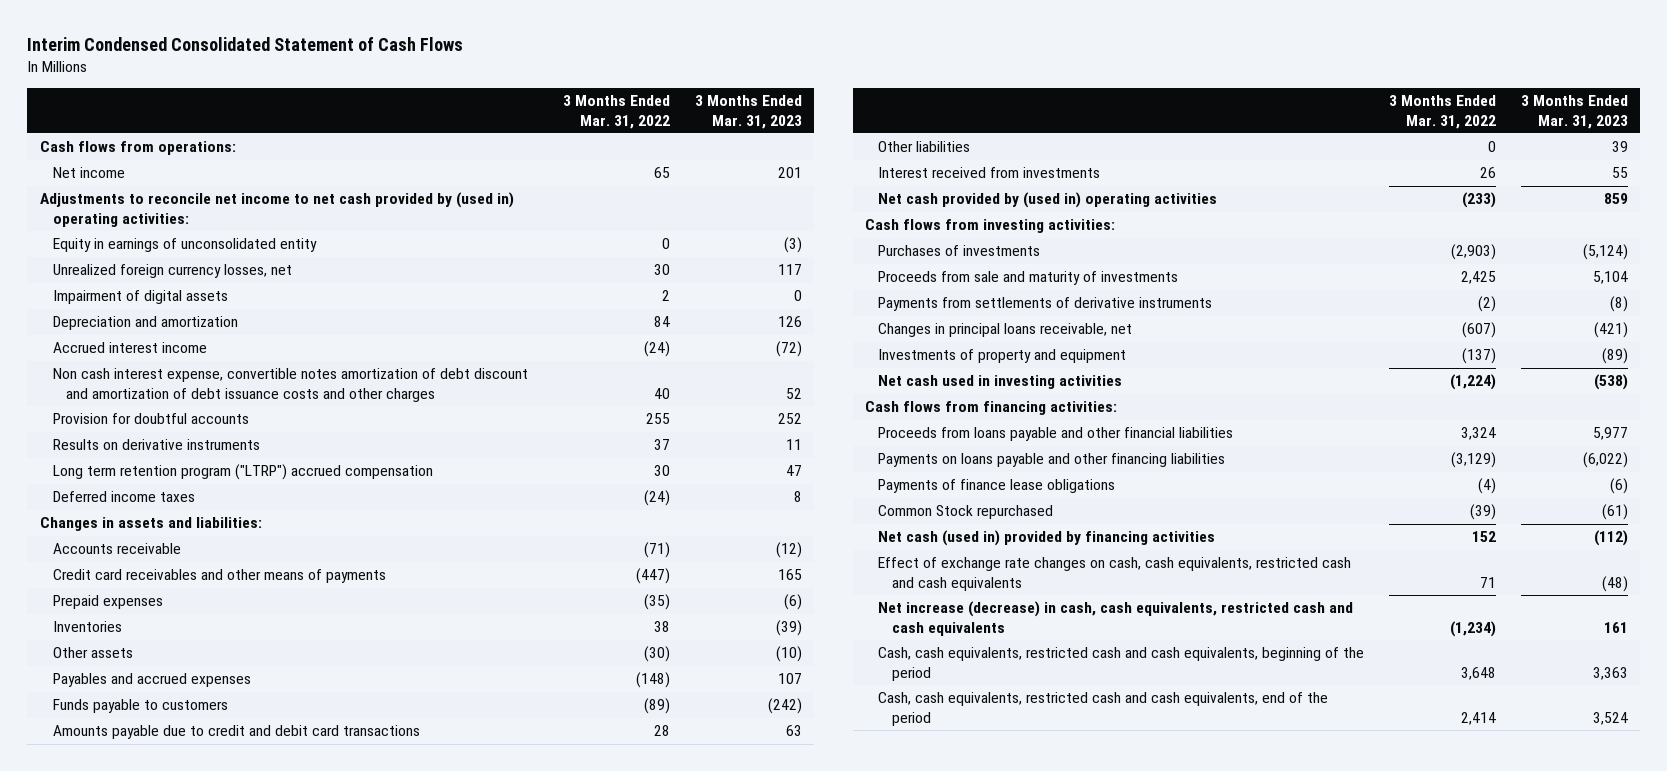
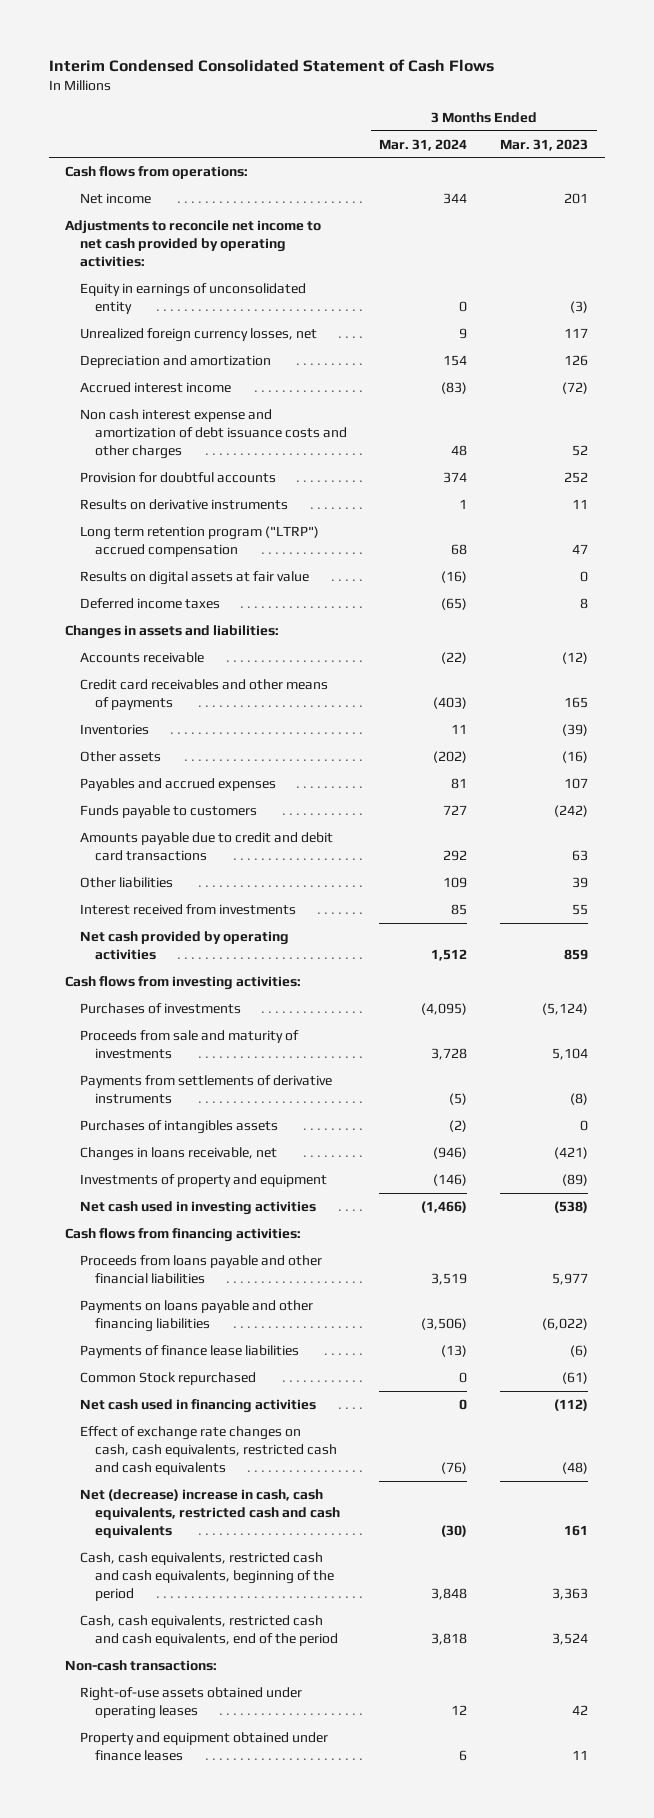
[563,95,671,129] 3 Months Ended Mar. 31, 2022 -> none
none -> [379,138,468,151] Mar. 31, 2024
[39,192,514,227] Adjustments to reconcile net income to net cash provided by (used in) operating activities: -> [65,220,322,267] Adjustments to reconcile net income to net cash provided by operating activities:
[52,290,228,305] Impairment of digital assets -> none
[52,368,528,402] Non cash interest expense, convertible notes amortization of debt discount and amortization of debt issuance costs and other charges -> [79,409,347,459] Non cash interest expense and amortization of debt issuance costs and other charges
none -> [79,571,309,586] Results on digital assets at fair value
[52,595,163,610] Prepaid expenses -> none
[776,646,803,663] (10) -> [562,751,589,764] (16)
[878,192,1218,209] Net cash provided by (used in) operating activities -> [79,931,289,960] Net cash provided by operating activities
none -> [79,1120,278,1135] Purchases of intangibles assets
[878,323,1133,338] Changes in principal loans receivable, net -> [79,1147,277,1162] Changes in loans receivable, net
[878,479,1116,494] Payments of finance lease obligations -> [79,1345,299,1359] Payments of finance lease liabilities
[878,530,1216,547] Net cash (used in) provided by financing activities -> [79,1399,316,1414] Net cash used in financing activities
[878,601,1354,636] Net increase (decrease) in cash, cash equivalents, restricted cash and cash equivalents -> [79,1489,340,1538] Net (decrease) increase in cash, cash equivalents, restricted cash and cash equivalents
none -> [65,1660,218,1672] Non-cash transactions:
none -> [79,1687,302,1719] Right-of-use assets obtained under operating leases
none -> [79,1732,328,1761] Property and equipment obtained under finance leases

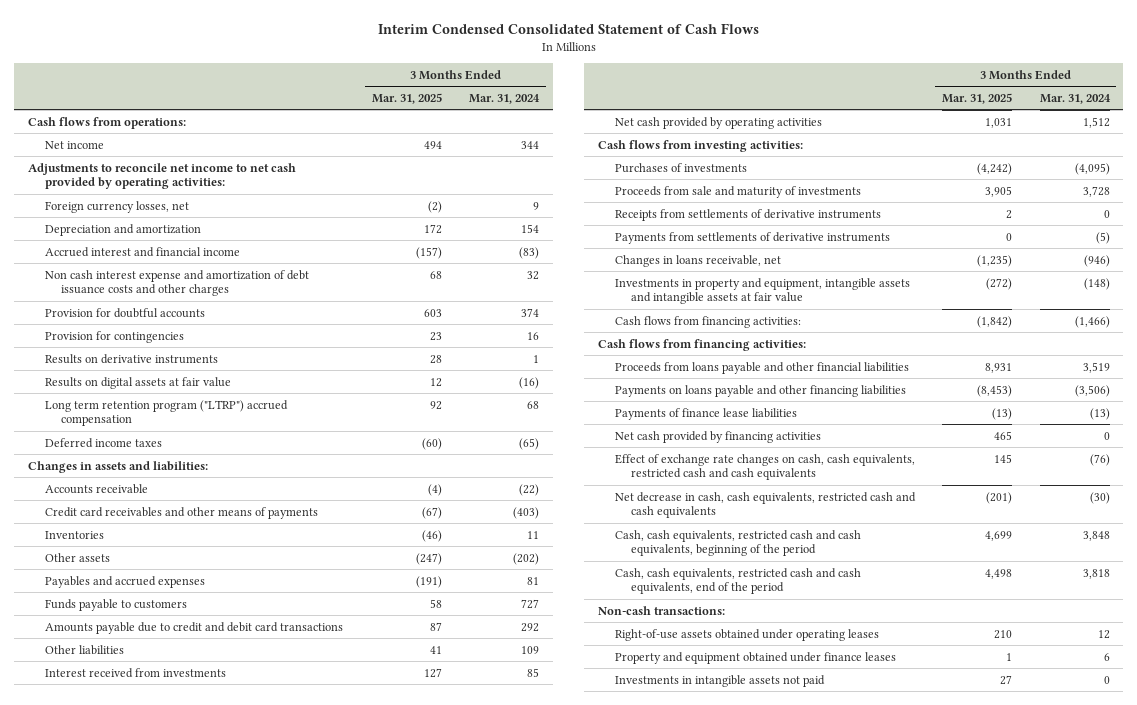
[500,138,589,151] Mar. 31, 2023 -> none
none -> [371,92,442,104] Mar. 31, 2025
[79,283,306,314] Equity in earnings of unconsolidated entity -> none
[79,328,317,343] Unrealized foreign currency losses, net -> [44,200,189,213] Foreign currency losses, net
[79,382,231,394] Accrued interest income -> [44,246,240,257] Accrued interest and financial income
[451,444,468,456] 48 -> [527,270,540,280] 32
none -> [44,330,184,343] Provision for contingencies
[79,526,319,557] Long term retention program ("LTRP") accrued compensation -> [44,399,288,427] Long term retention program ("LTRP") accrued compensation
none -> [614,208,881,221] Receipts from settlements of derivative instruments
[79,1120,278,1135] Purchases of intangibles assets -> none
[79,1174,327,1188] Investments of property and equipment -> none
none -> [614,277,910,305] Investments in property and equipment, intangible assets and intangible assets at fair value
[79,1201,316,1216] Net cash used in investing activities -> [614,315,801,328] Cash flows from financing activities:
[79,1372,256,1386] Common Stock repurchased -> none
[79,1399,316,1414] Net cash used in financing activities -> [614,430,821,443] Net cash provided by financing activities
[79,1489,340,1538] Net (decrease) increase in cash, cash equivalents, restricted cash and cash equivalents -> [614,491,916,519] Net decrease in cash, cash equivalents, restricted cash and cash equivalents
none -> [614,674,825,687] Investments in intangible assets not paid

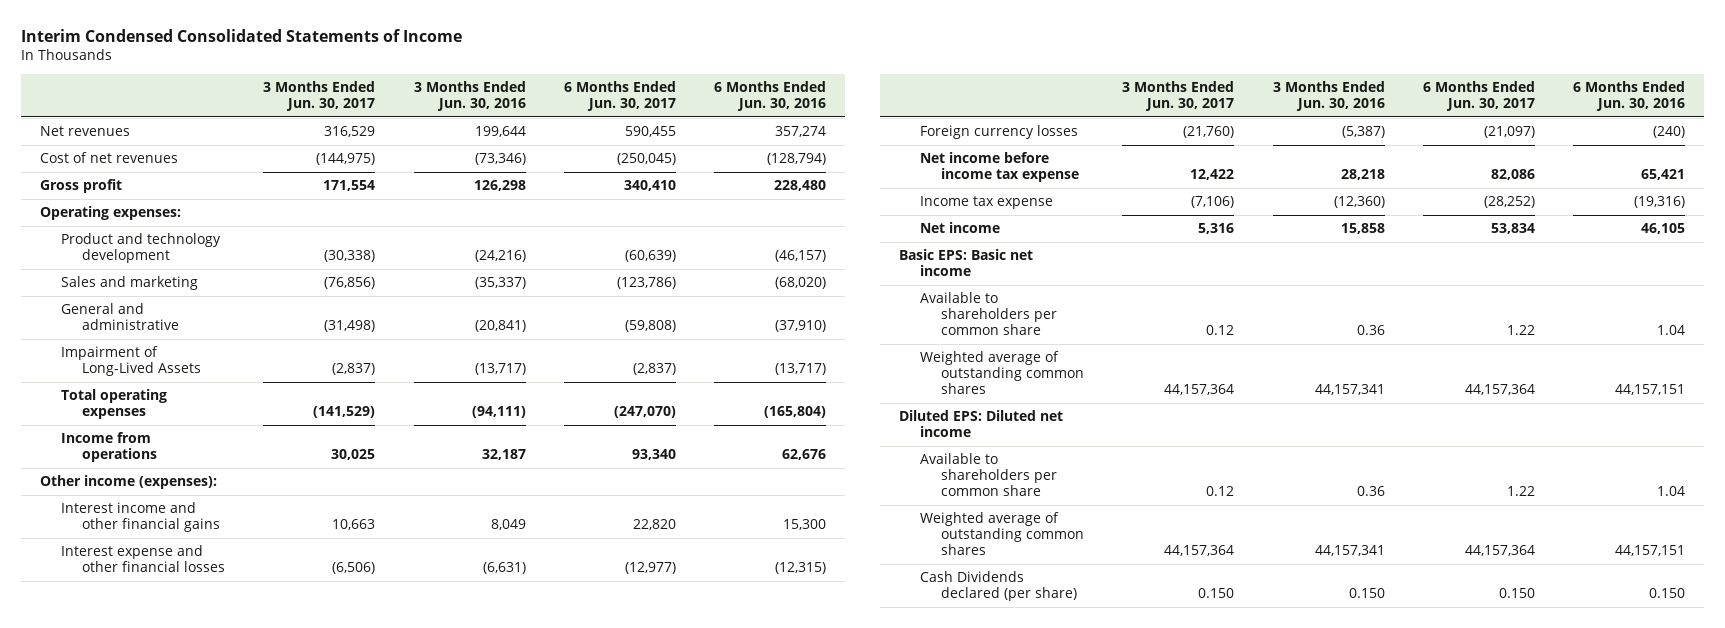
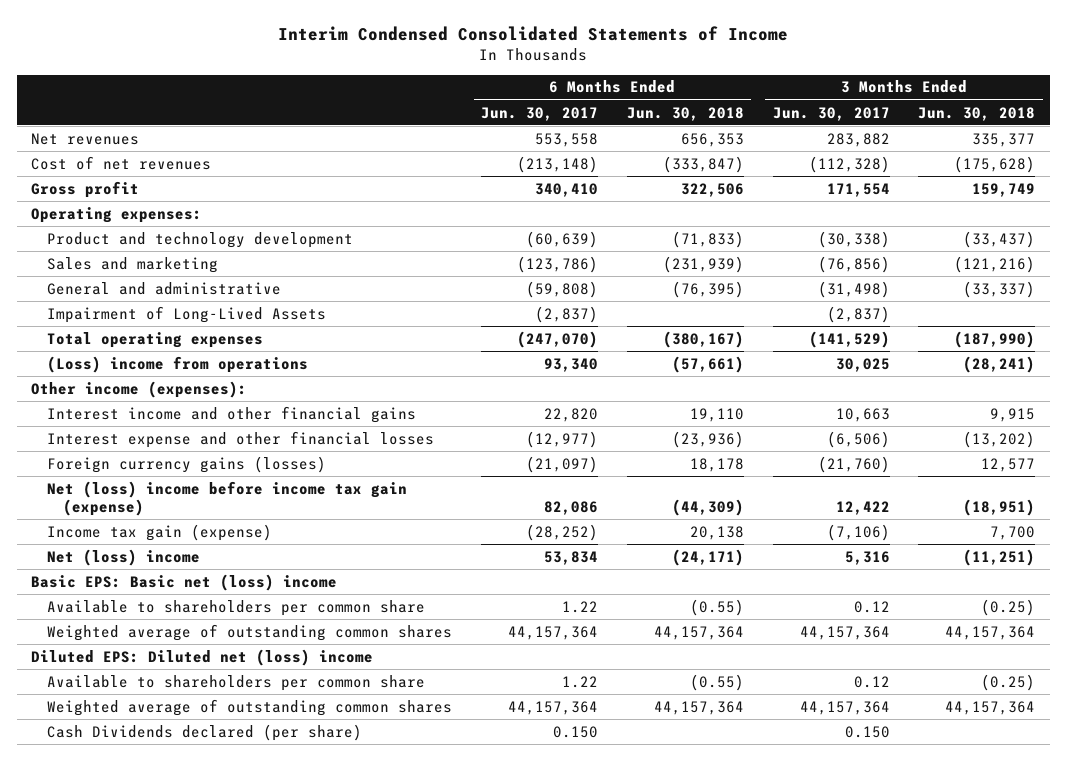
[413,81,526,112] 3 Months Ended Jun. 30, 2016 -> none
[714,81,827,112] 6 Months Ended Jun. 30, 2016 -> none
none -> [626,106,744,121] Jun. 30, 2018
none -> [918,106,1036,121] Jun. 30, 2018
[324,126,376,138] 316,529 -> [826,132,890,147] 283,882
[624,126,676,138] 590,455 -> [535,132,599,147] 553,558
[316,153,376,166] (144,975) -> [808,155,890,173] (112,328)
[616,153,676,166] (250,045) -> [517,155,599,173] (213,148)
[60,432,158,463] Income from operations -> [47,355,309,373] (Loss) income from operations
[919,125,1078,140] Foreign currency losses -> [47,455,327,473] Foreign currency gains (losses)
[919,152,1080,183] Net income before income tax expense -> [47,480,408,516] Net (loss) income before income tax gain (expense)
[919,196,1053,210] Income tax expense -> [47,523,273,541] Income tax gain (expense)
[919,222,1000,234] Net income -> [47,548,201,566] Net (loss) income
[898,249,1033,277] Basic EPS: Basic net income -> [30,573,337,591] Basic EPS: Basic net (loss) income
[898,410,1063,438] Diluted EPS: Diluted net income -> [30,648,373,666] Diluted EPS: Diluted net (loss) income

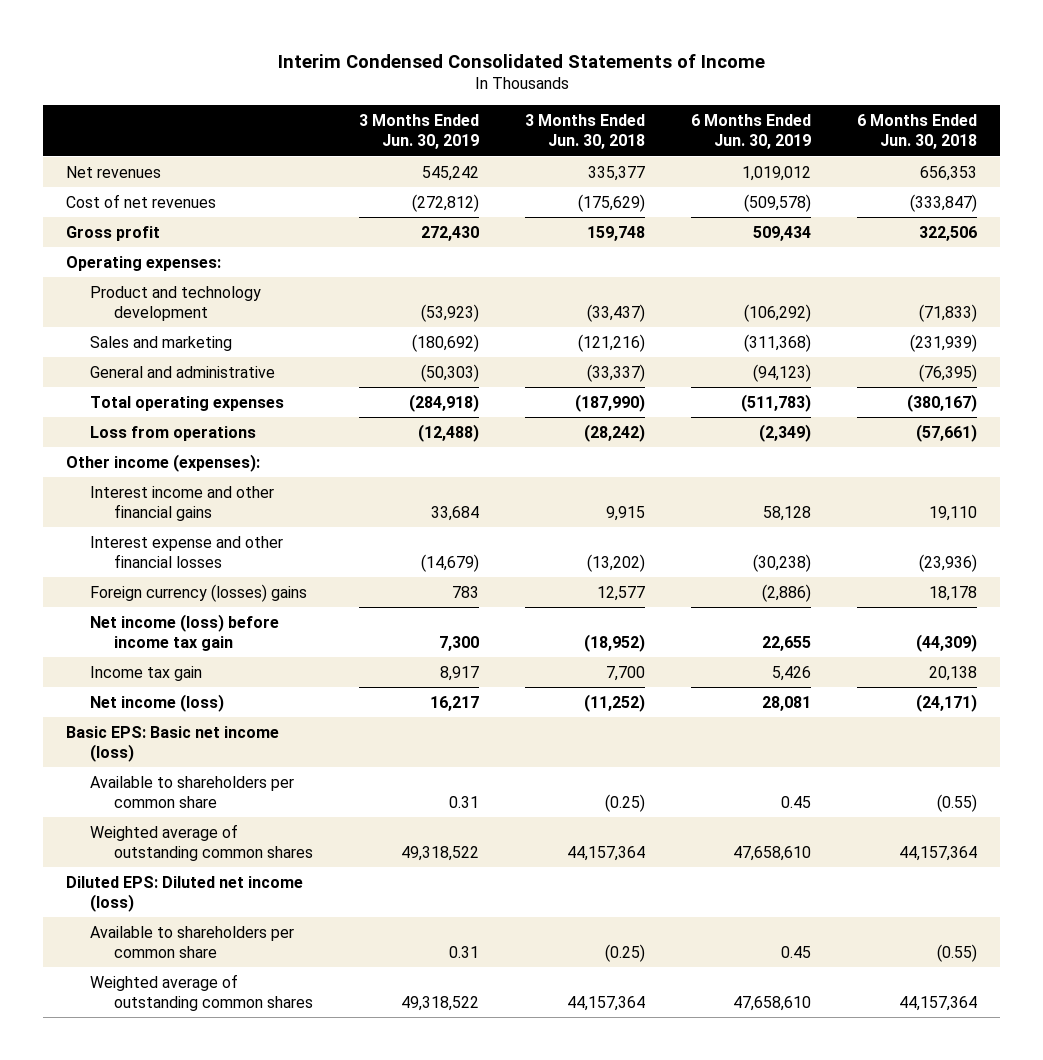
[481,106,599,121] Jun. 30, 2017 -> none
[772,106,890,121] Jun. 30, 2017 -> none
none -> [359,114,480,150] 3 Months Ended Jun. 30, 2019
none -> [691,114,812,150] 6 Months Ended Jun. 30, 2019
[954,155,1036,173] (175,628) -> [578,193,646,212] (175,629)
[972,182,1036,197] 159,749 -> [587,225,646,241] 159,748
[47,305,327,323] Impairment of Long-Lived Assets -> none
[47,355,309,373] (Loss) income from operations -> [90,425,257,441] Loss from operations
[963,355,1036,373] (28,241) -> [584,423,646,442] (28,242)
[47,455,327,473] Foreign currency gains (losses) -> [90,583,308,602] Foreign currency (losses) gains
[47,480,408,516] Net (loss) income before income tax gain (expense) -> [90,613,280,651] Net income (loss) before income tax gain
[963,498,1036,516] (18,951) -> [584,633,646,652] (18,952)
[47,523,273,541] Income tax gain (expense) -> [90,665,203,681] Income tax gain
[47,548,201,566] Net (loss) income -> [90,693,225,712] Net income (loss)
[963,548,1036,566] (11,251) -> [584,693,646,712] (11,252)
[30,573,337,591] Basic EPS: Basic net (loss) income -> [66,725,280,762] Basic EPS: Basic net income (loss)
[30,648,373,666] Diluted EPS: Diluted net (loss) income -> [66,875,304,912] Diluted EPS: Diluted net income (loss)
[47,723,363,741] Cash Dividends declared (per share) -> none

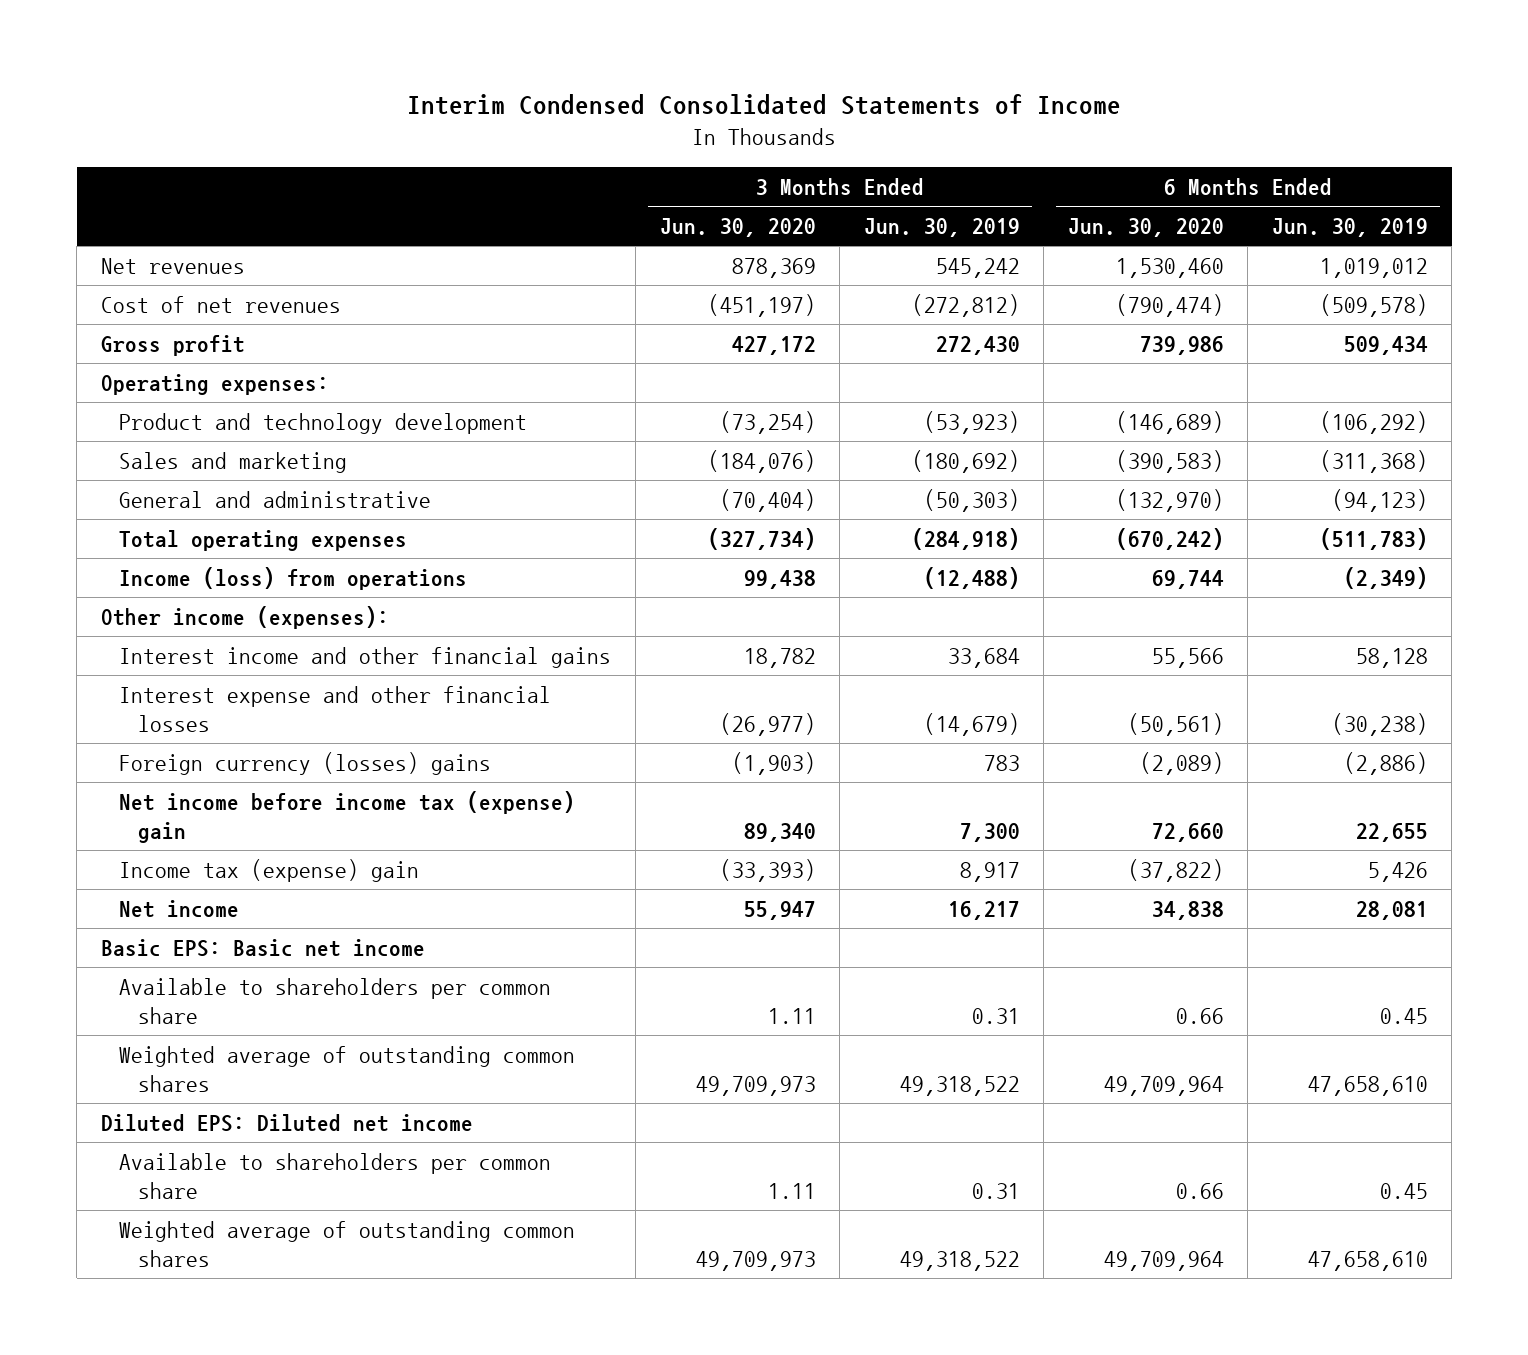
[525,114,646,150] 3 Months Ended Jun. 30, 2018 -> none
[857,114,978,150] 6 Months Ended Jun. 30, 2018 -> none
none -> [659,218,816,238] Jun. 30, 2020
none -> [1067,218,1224,238] Jun. 30, 2020
[90,425,257,441] Loss from operations -> [119,566,468,590] Income (loss) from operations
[90,613,280,651] Net income (loss) before income tax gain -> [119,790,576,843] Net income before income tax (expense) gain
[90,665,203,681] Income tax gain -> [119,858,420,882] Income tax (expense) gain
[90,693,225,712] Net income (loss) -> [119,899,240,918] Net income
[66,725,280,762] Basic EPS: Basic net income (loss) -> [100,938,425,957] Basic EPS: Basic net income
[66,875,304,912] Diluted EPS: Diluted net income (loss) -> [100,1113,473,1132] Diluted EPS: Diluted net income

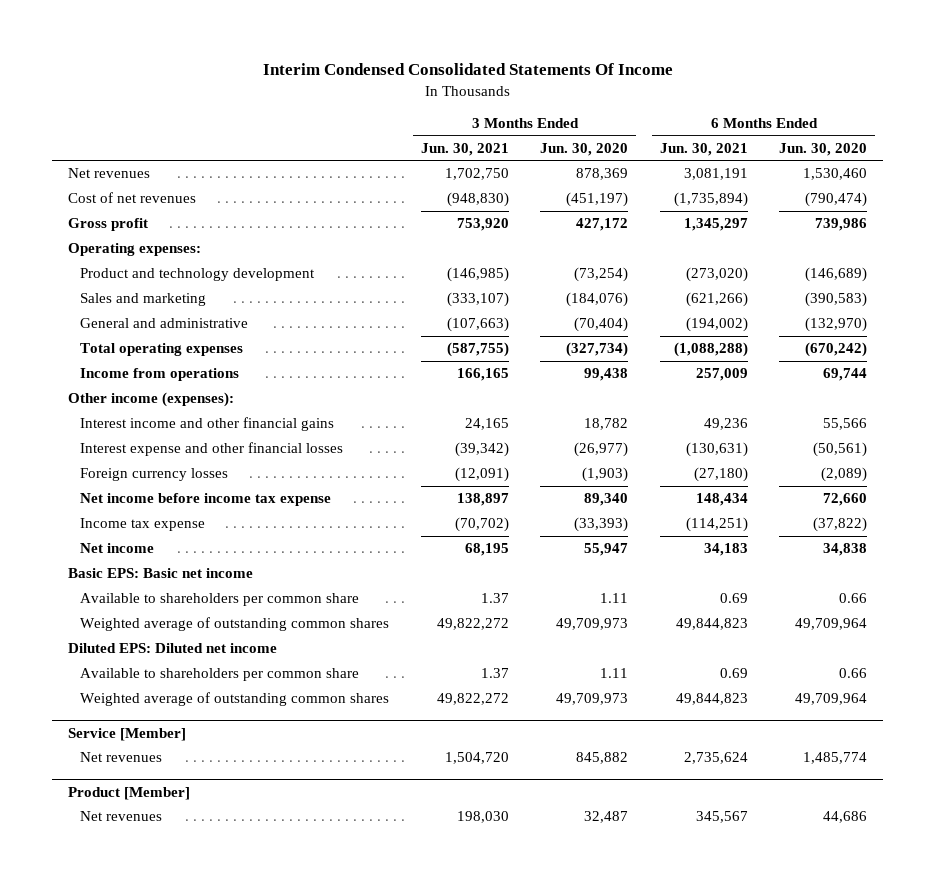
[407,93,1122,115] Interim Condensed Consolidated Statements of Income -> [262,63,673,76] Interim Condensed Consolidated Statements Of Income
[863,218,1020,238] Jun. 30, 2019 -> none
[1271,218,1428,238] Jun. 30, 2019 -> none
none -> [420,142,509,156] Jun. 30, 2021
none -> [659,142,748,156] Jun. 30, 2021
[119,566,468,590] Income (loss) from operations -> [80,368,240,382] Income from operations
[119,751,492,775] Foreign currency (losses) gains -> [80,468,229,482] Foreign currency losses
[119,790,576,843] Net income before income tax (expense) gain -> [80,493,332,507] Net income before income tax expense
[119,858,420,882] Income tax (expense) gain -> [80,518,206,532] Income tax expense
none -> [67,727,186,741] Service [Member]
none -> [80,752,163,763] Net revenues
none -> [67,786,190,800] Product [Member]
none -> [80,811,163,822] Net revenues

